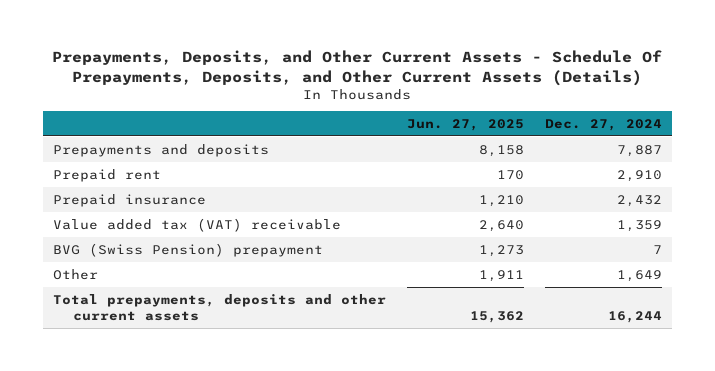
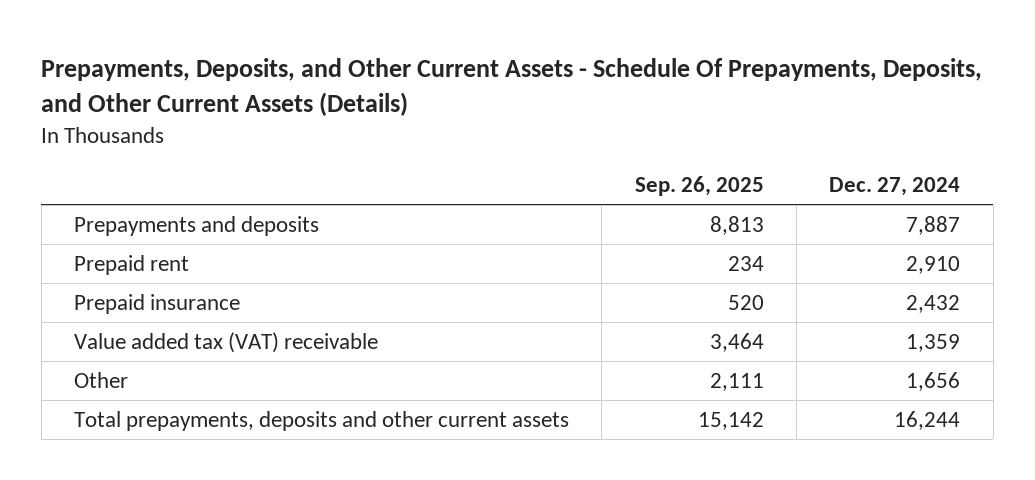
[406,118,524,131] Jun. 27, 2025 -> none
none -> [634,176,764,197] Sep. 26, 2025
[53,242,324,257] BVG (Swiss Pension) prepayment -> none
[616,269,662,282] 1,649 -> [906,371,961,391] 1,656

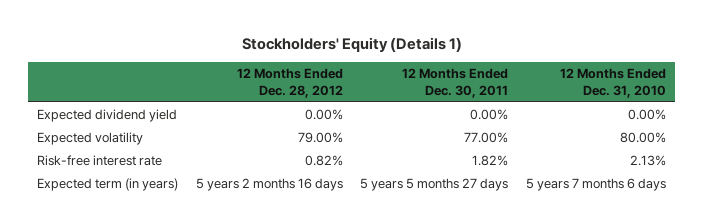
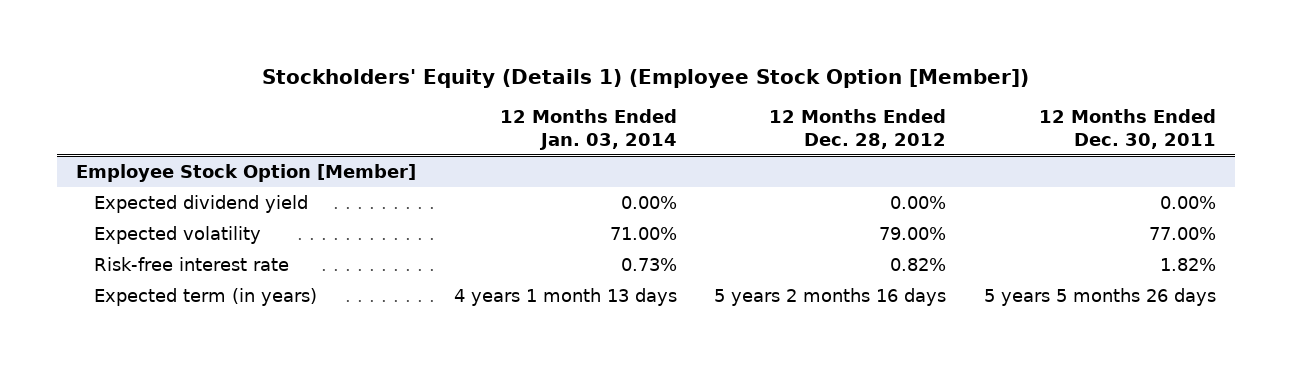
[241,36,462,52] Stockholders' Equity (Details 1) -> [261,69,1029,89] Stockholders' Equity (Details 1) (Employee Stock Option [Member])
[560,68,667,98] 12 Months Ended Dec. 31, 2010 -> none
none -> [499,109,677,150] 12 Months Ended Jan. 03, 2014
none -> [76,163,417,182] Employee Stock Option [Member]
[360,178,509,192] 5 years 5 months 27 days -> [983,287,1216,306] 5 years 5 months 26 days

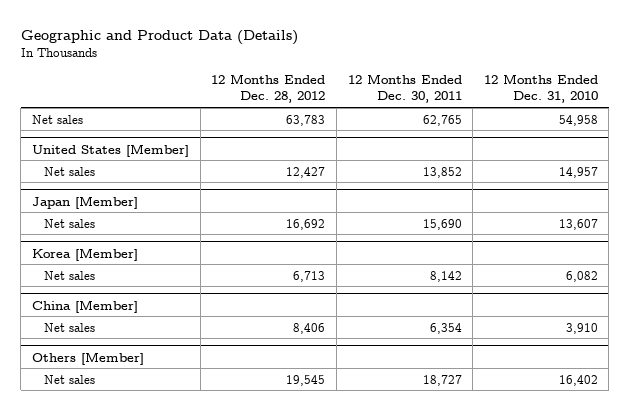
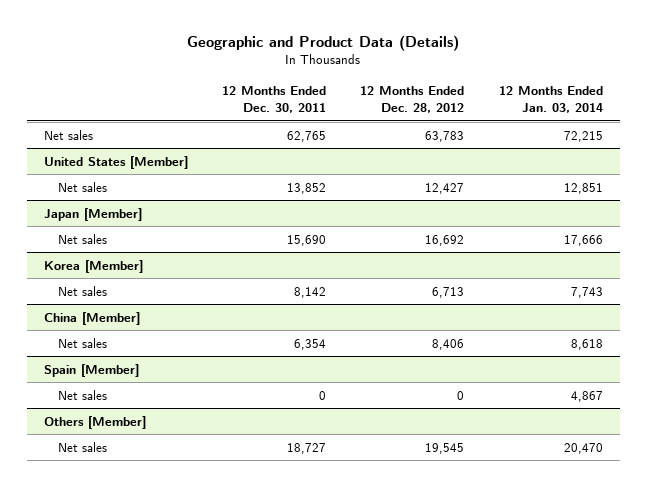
[483,74,598,104] 12 Months Ended Dec. 31, 2010 -> none
none -> [498,86,603,114] 12 Months Ended Jan. 03, 2014
none -> [43,363,139,377] Spain [Member]
none -> [57,389,107,400] Net sales

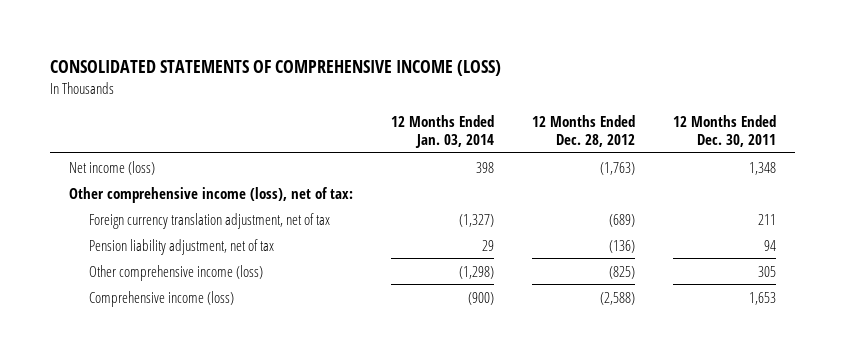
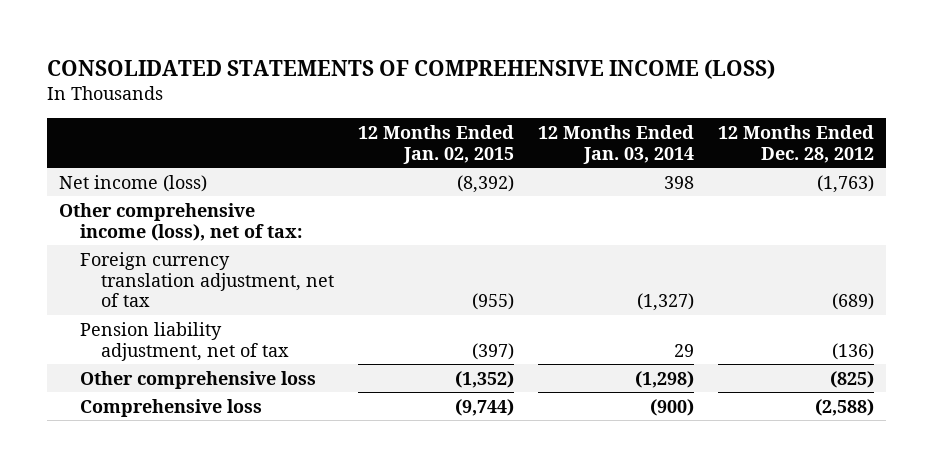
[673,115,777,148] 12 Months Ended Dec. 30, 2011 -> none
none -> [358,124,515,164] 12 Months Ended Jan. 02, 2015
[88,264,263,281] Other comprehensive income (loss) -> [80,370,317,389] Other comprehensive loss
[88,290,234,307] Comprehensive income (loss) -> [80,398,263,417] Comprehensive loss

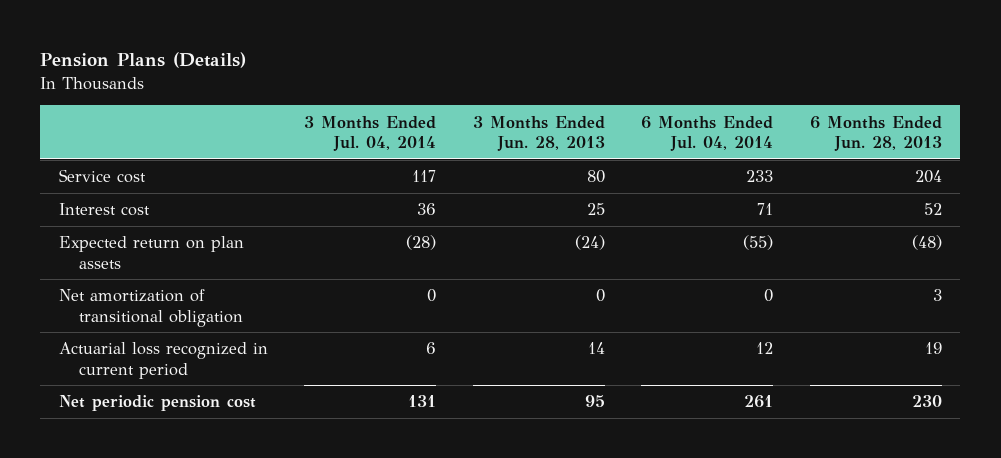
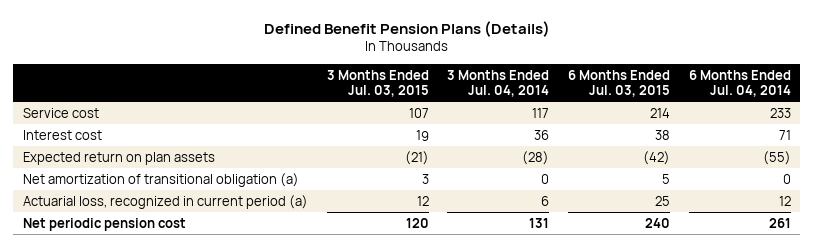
[40,52,247,69] Pension Plans (Details) -> [263,20,550,37] Defined Benefit Pension Plans (Details)
[472,115,605,151] 3 Months Ended Jun. 28, 2013 -> none
[810,115,943,151] 6 Months Ended Jun. 28, 2013 -> none
none -> [326,70,429,98] 3 Months Ended Jul. 03, 2015
none -> [568,70,671,98] 6 Months Ended Jul. 03, 2015
[58,289,243,327] Net amortization of transitional obligation -> [22,172,299,187] Net amortization of transitional obligation (a)
[58,342,268,379] Actuarial loss recognized in current period -> [22,194,308,209] Actuarial loss, recognized in current period (a)

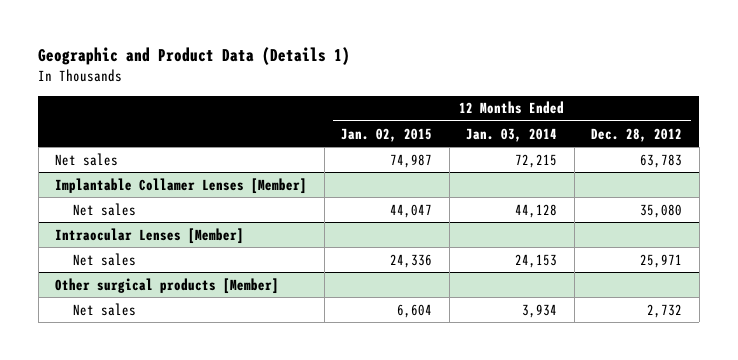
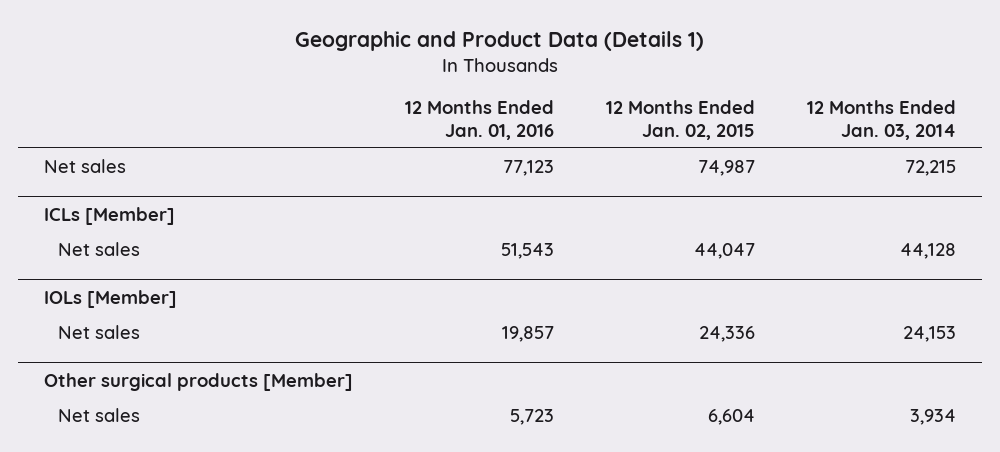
[591,127,683,142] Dec. 28, 2012 -> none
none -> [405,100,555,140] 12 Months Ended Jan. 01, 2016
[55,177,308,194] Implantable Collamer Lenses [Member] -> [44,206,176,225] ICLs [Member]
[55,227,245,244] Intraocular Lenses [Member] -> [44,289,178,308] IOLs [Member]

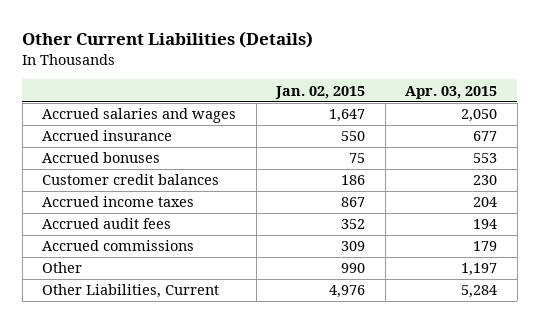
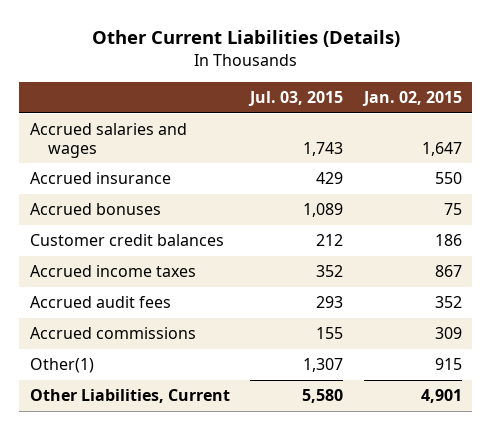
[405,85,498,99] Apr. 03, 2015 -> none
none -> [248,91,344,107] Jul. 03, 2015
[42,262,83,274] Other -> [29,358,94,374] Other(1)
[341,263,366,274] 990 -> [434,358,462,371] 915
[329,285,366,299] 4,976 -> [420,389,462,404] 4,901

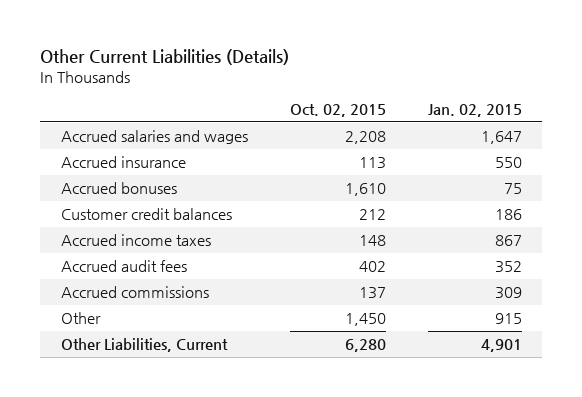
[248,91,344,107] Jul. 03, 2015 -> none
none -> [289,103,386,117] Oct. 02, 2015
[29,358,94,374] Other(1) -> [60,311,101,324] Other

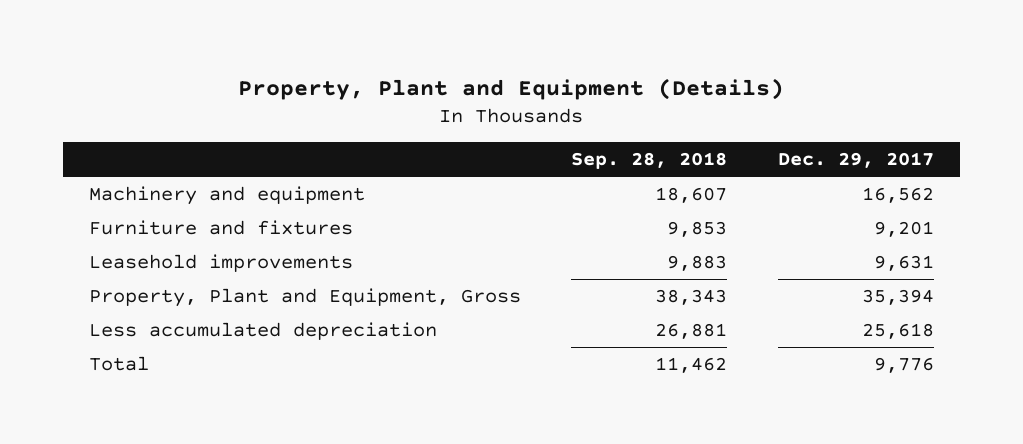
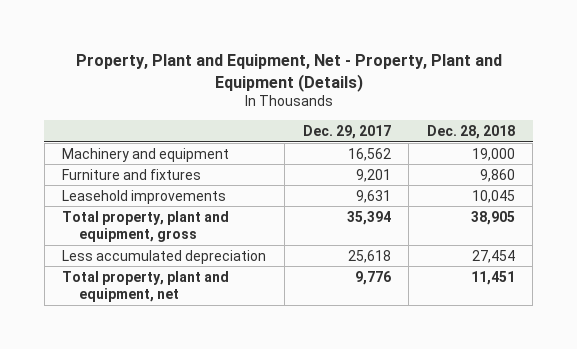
[238,77,785,100] Property, Plant and Equipment (Details) -> [75,53,502,92] Property, Plant and Equipment, Net - Property, Plant and Equipment (Details)
[571,152,728,170] Sep. 28, 2018 -> none
none -> [426,125,515,140] Dec. 28, 2018
[88,287,521,307] Property, Plant and Equipment, Gross -> [62,210,230,243] Total property, plant and equipment, gross
[88,355,149,371] Total -> [62,270,230,303] Total property, plant and equipment, net

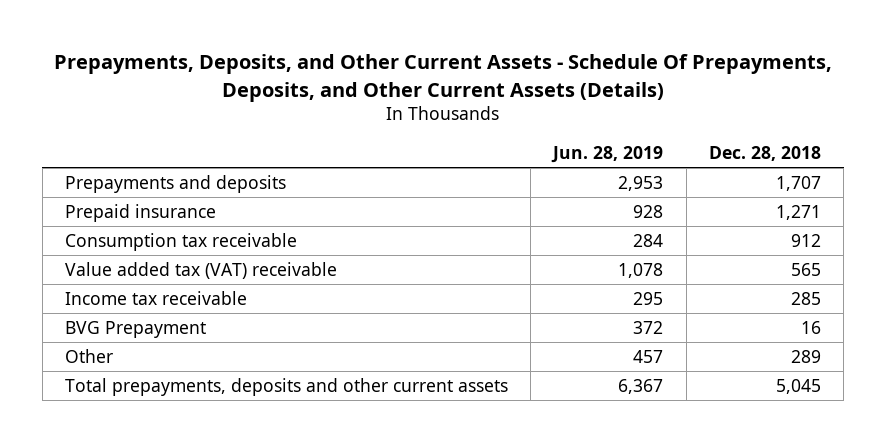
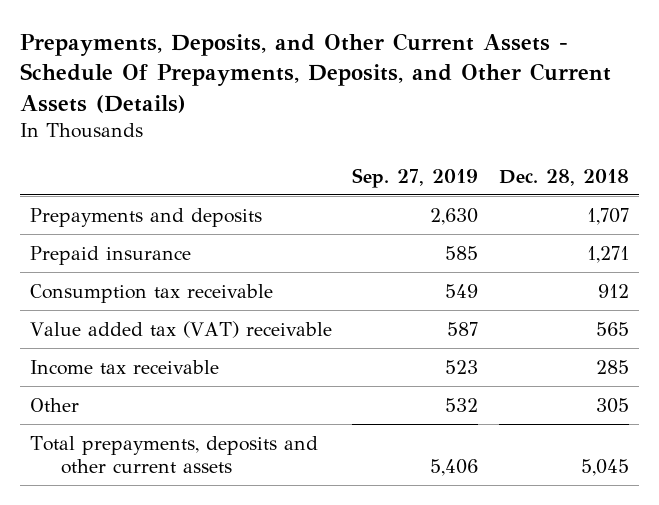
[551,145,664,163] Jun. 28, 2019 -> none
none -> [352,167,479,188] Sep. 27, 2019
[64,320,206,338] BVG Prepayment -> none
[790,349,821,363] 289 -> [596,397,630,413] 305

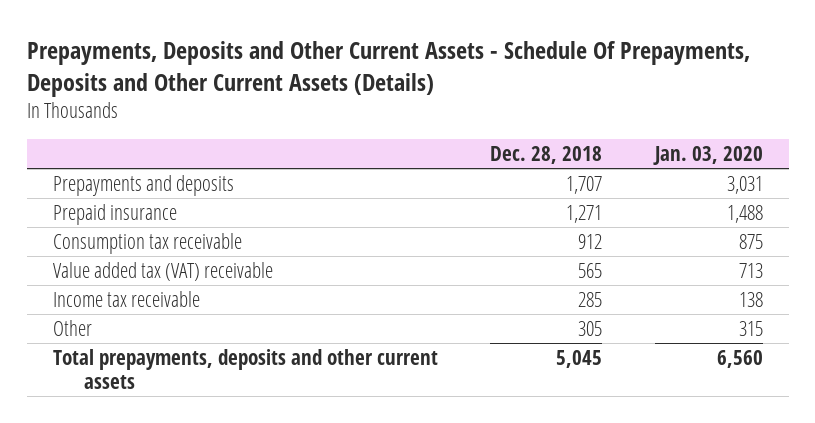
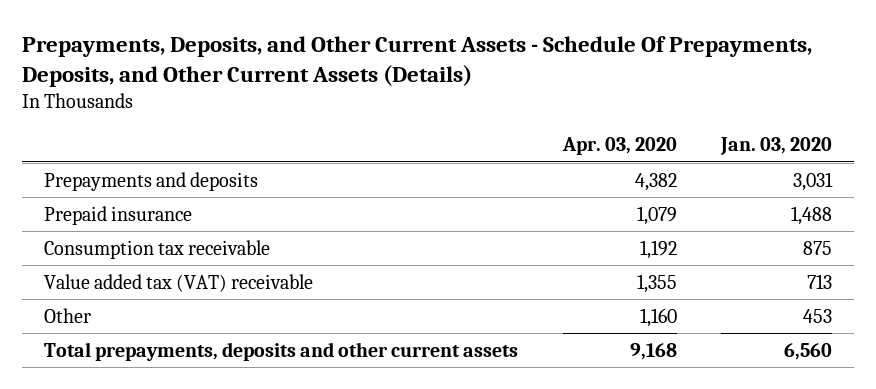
[26,40,750,97] Prepayments, Deposits and Other Current Assets - Schedule Of Prepayments, Deposits and Other Current Assets (Details) -> [21,36,812,88] Prepayments, Deposits, and Other Current Assets - Schedule Of Prepayments, Deposits, and Other Current Assets (Details)
[490,145,603,164] Dec. 28, 2018 -> none
none -> [561,137,677,156] Apr. 03, 2020
[52,290,200,307] Income tax receivable -> none
[738,320,763,336] 315 -> [803,308,833,323] 453

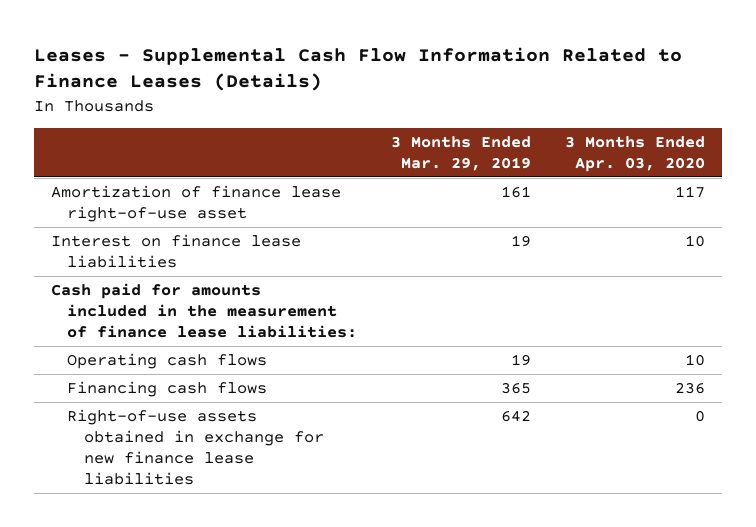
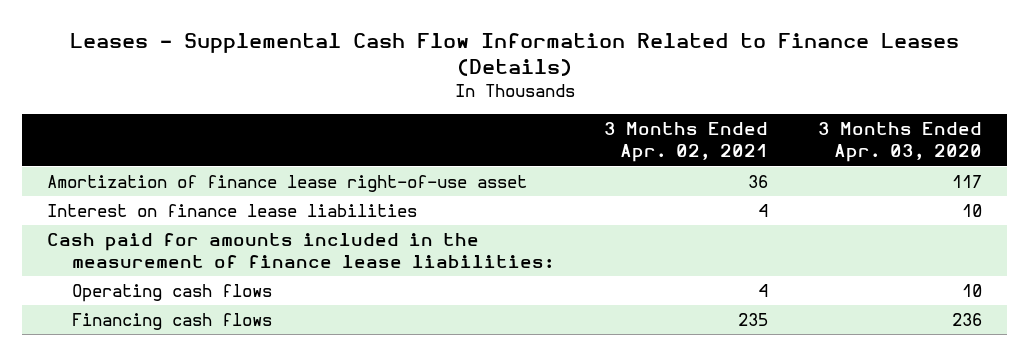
[391,135,532,171] 3 Months Ended Mar. 29, 2019 -> none
none -> [604,122,769,163] 3 Months Ended Apr. 02, 2021
[67,408,324,486] Right-of-use assets obtained in exchange for new finance lease liabilities -> none

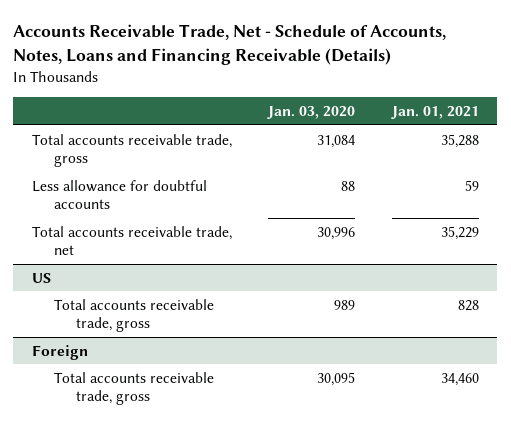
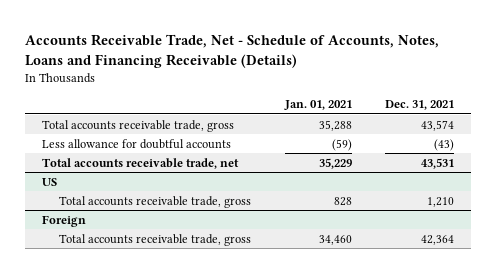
[267,105,356,119] Jan. 03, 2020 -> none
none -> [385,100,455,111] Dec. 31, 2021
[464,179,479,191] 59 -> [331,138,352,151] (59)

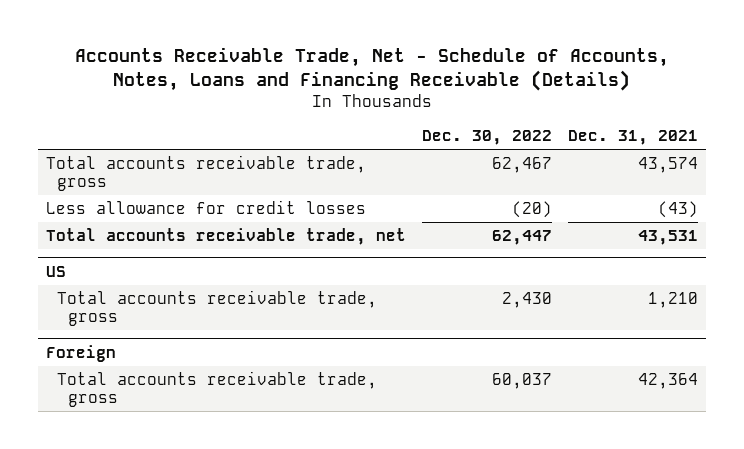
[283,100,352,111] Jan. 01, 2021 -> none
none -> [422,130,553,146] Dec. 30, 2022
[42,138,232,149] Less allowance for doubtful accounts -> [46,199,367,214] Less allowance for credit losses

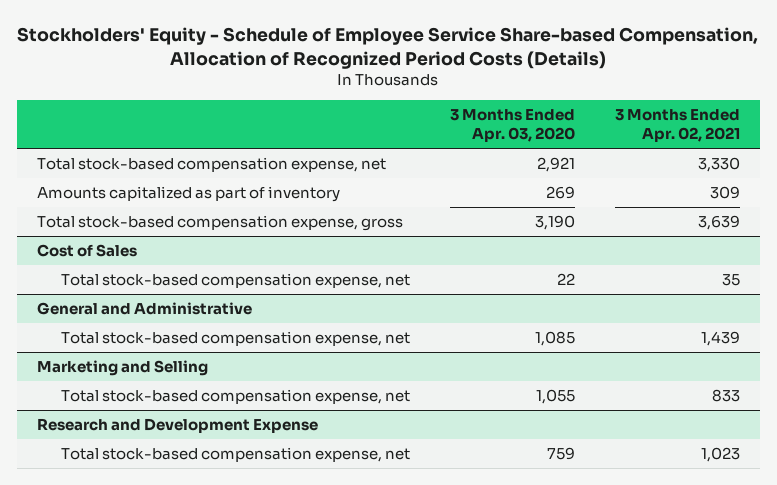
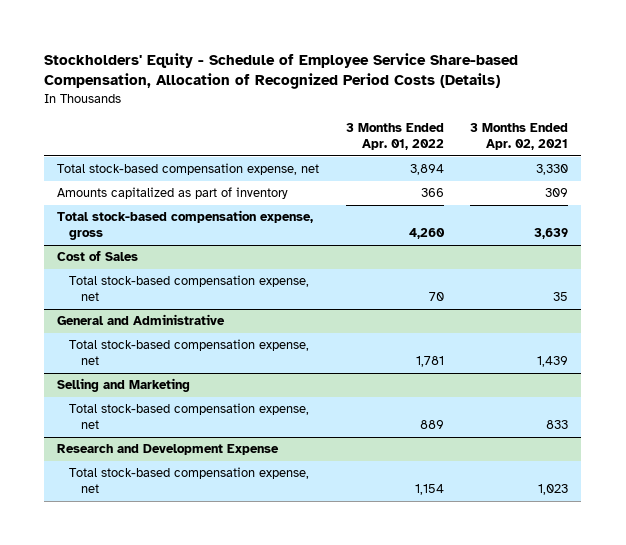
[449,109,575,143] 3 Months Ended Apr. 03, 2020 -> none
none -> [345,123,444,151] 3 Months Ended Apr. 01, 2022
[37,359,209,376] Marketing and Selling -> [57,378,191,393] Selling and Marketing

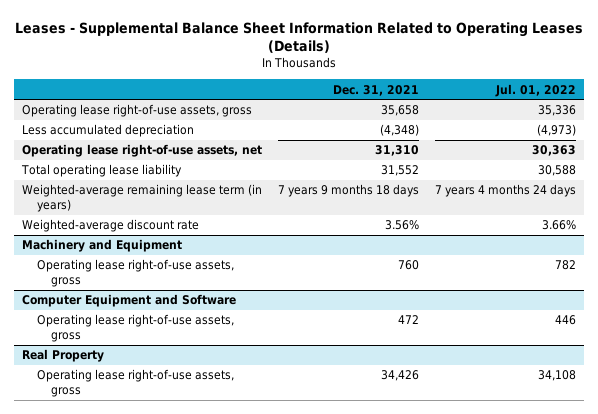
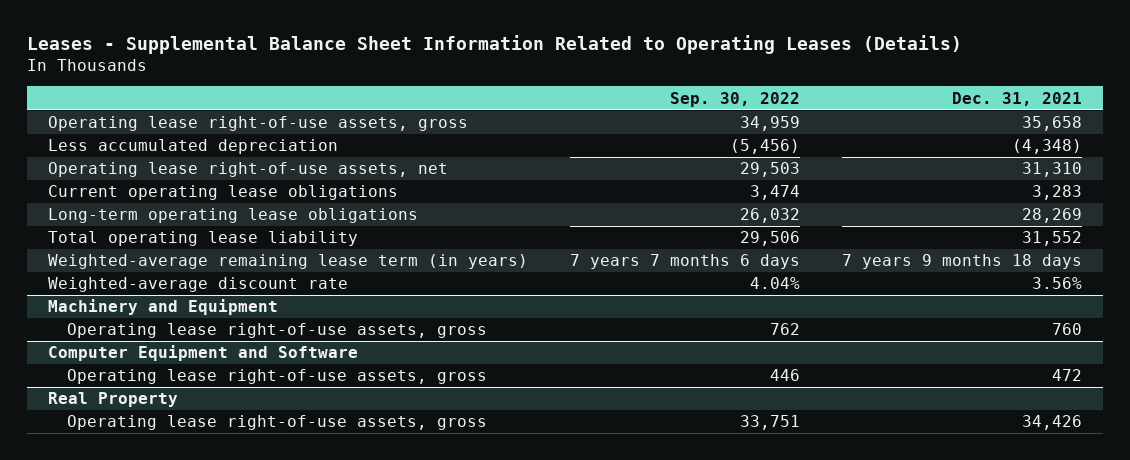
[494,83,576,97] Jul. 01, 2022 -> none
none -> [669,91,800,107] Sep. 30, 2022
none -> [47,185,398,201] Current operating lease obligations
none -> [47,208,418,224] Long-term operating lease obligations

